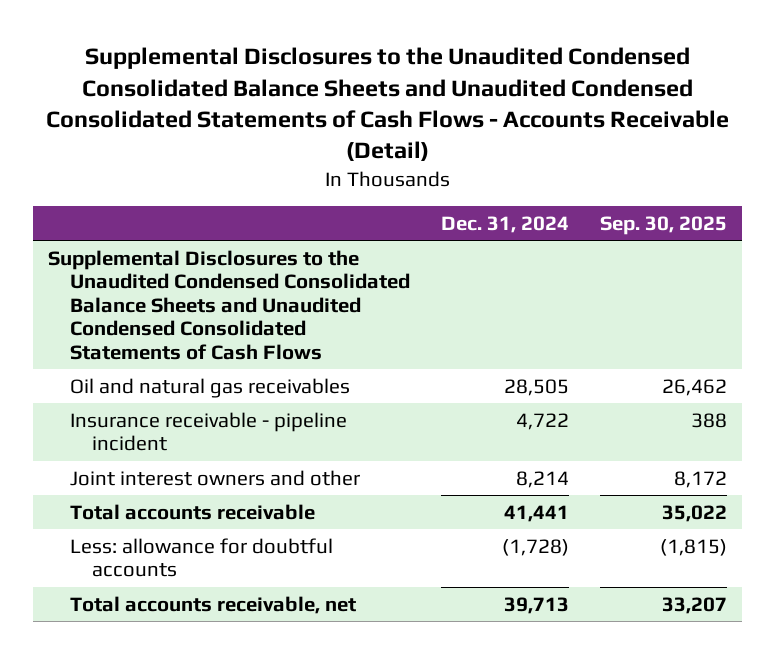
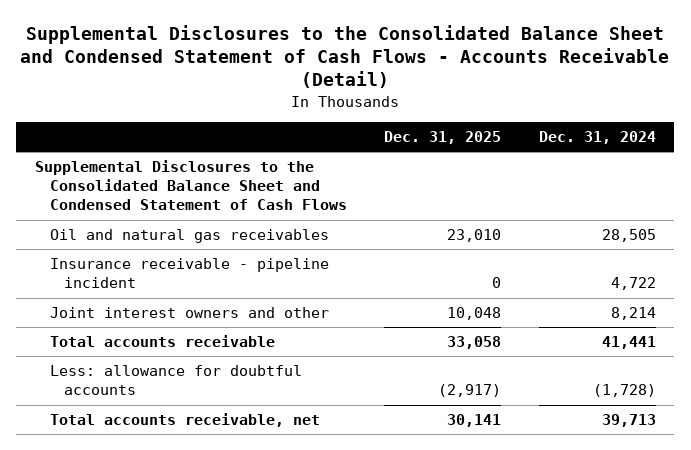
[45,47,729,162] Supplemental Disclosures to the Unaudited Condensed Consolidated Balance Sheets and Unaudited Condensed Consolidated Statements of Cash Flows - Accounts Receivable (Detail) -> [20,24,670,89] Supplemental Disclosures to the Consolidated Balance Sheet and Condensed Statement of Cash Flows - Accounts Receivable (Detail)
[599,215,727,235] Sep. 30, 2025 -> none
none -> [384,131,502,145] Dec. 31, 2025
[48,249,410,360] Supplemental Disclosures to the Unaudited Condensed Consolidated Balance Sheets and Unaudited Condensed Consolidated Statements of Cash Flows -> [34,160,347,211] Supplemental Disclosures to the Consolidated Balance Sheet and Condensed Statement of Cash Flows

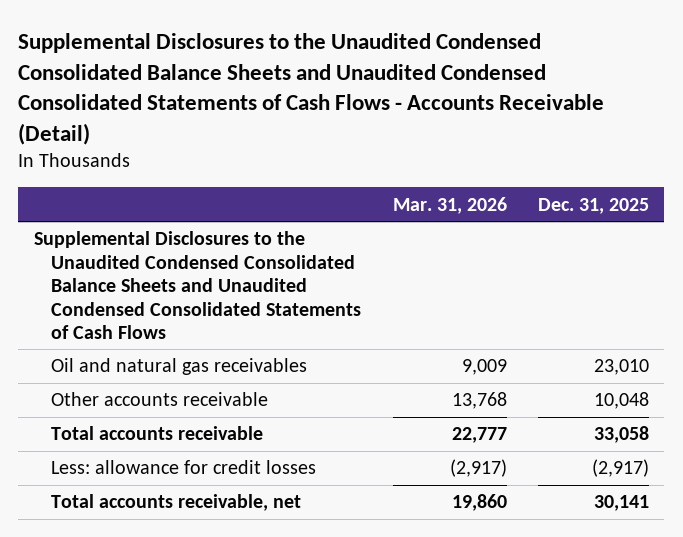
[20,24,670,89] Supplemental Disclosures to the Consolidated Balance Sheet and Condensed Statement of Cash Flows - Accounts Receivable (Detail) -> [18,33,605,145] Supplemental Disclosures to the Unaudited Condensed Consolidated Balance Sheets and Unaudited Condensed Consolidated Statements of Cash Flows - Accounts Receivable (Detail)
[538,131,656,145] Dec. 31, 2024 -> none
none -> [392,196,507,214] Mar. 31, 2026
[34,160,347,211] Supplemental Disclosures to the Consolidated Balance Sheet and Condensed Statement of Cash Flows -> [33,231,362,339] Supplemental Disclosures to the Unaudited Condensed Consolidated Balance Sheets and Unaudited Condensed Consolidated Statements of Cash Flows
[49,258,329,289] Insurance receivable - pipeline incident -> none
[49,307,329,319] Joint interest owners and other -> [51,392,269,407] Other accounts receivable
[49,365,302,396] Less: allowance for doubtful accounts -> [51,460,317,475] Less: allowance for credit losses

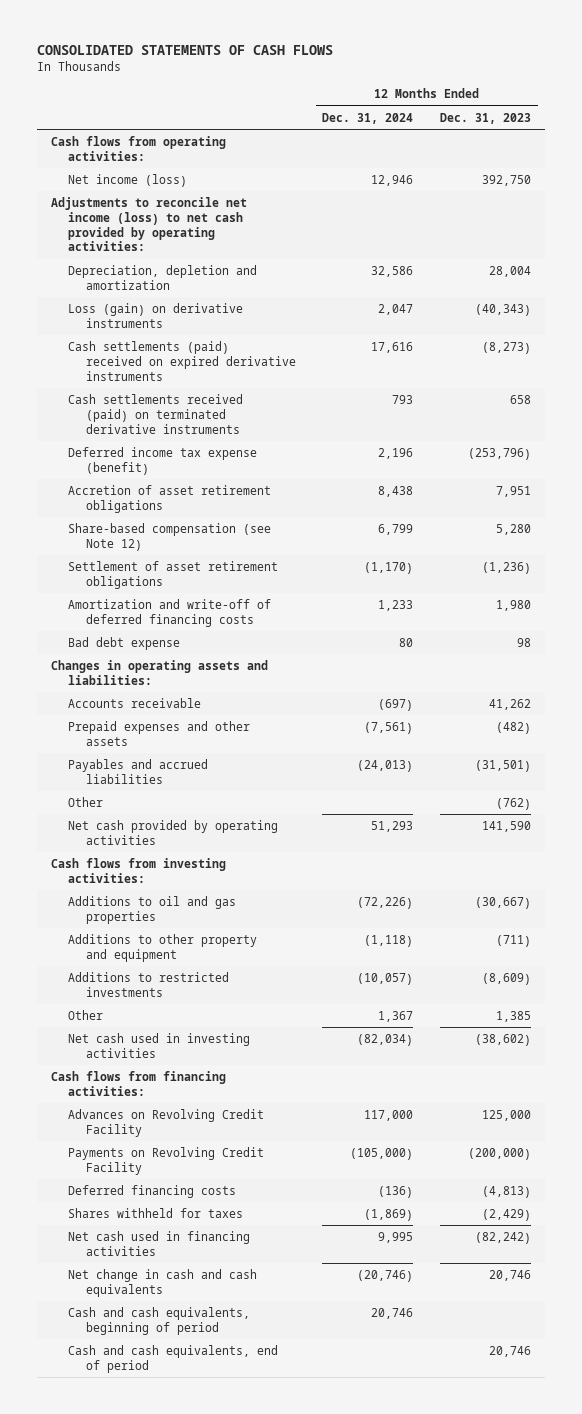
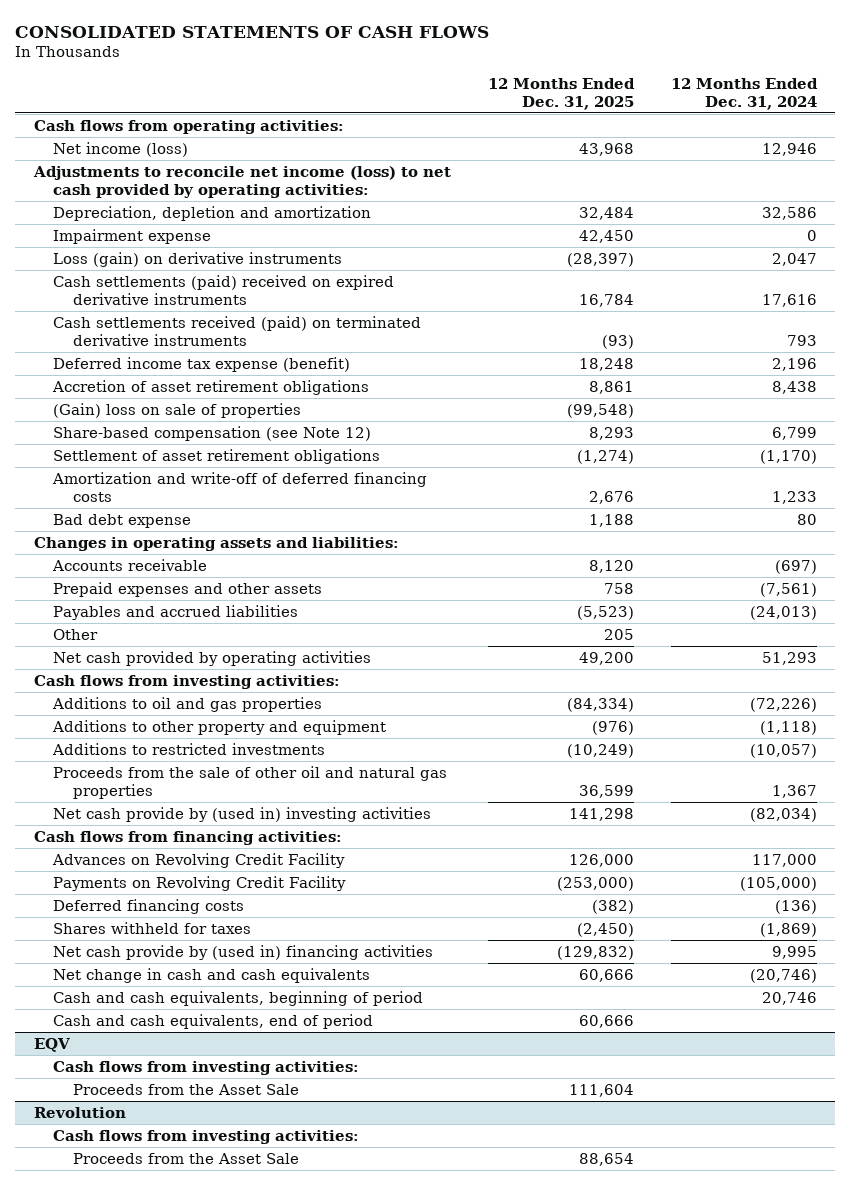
[440,112,532,124] Dec. 31, 2023 -> none
none -> [487,77,635,110] 12 Months Ended Dec. 31, 2025
none -> [53,228,212,244] Impairment expense
none -> [53,402,302,418] (Gain) loss on sale of properties
[68,1009,104,1020] Other -> [53,765,448,799] Proceeds from the sale of other oil and natural gas properties
[68,1032,251,1058] Net cash used in investing activities -> [53,806,432,822] Net cash provide by (used in) investing activities
[68,1230,251,1256] Net cash used in financing activities -> [53,944,434,960] Net cash provide by (used in) financing activities
none -> [33,1037,70,1052] EQV
none -> [53,1060,360,1075] Cash flows from investing activities:
none -> [72,1083,299,1095] Proceeds from the Asset Sale
none -> [33,1106,126,1118] Revolution
none -> [53,1129,360,1144] Cash flows from investing activities:
none -> [72,1152,299,1164] Proceeds from the Asset Sale

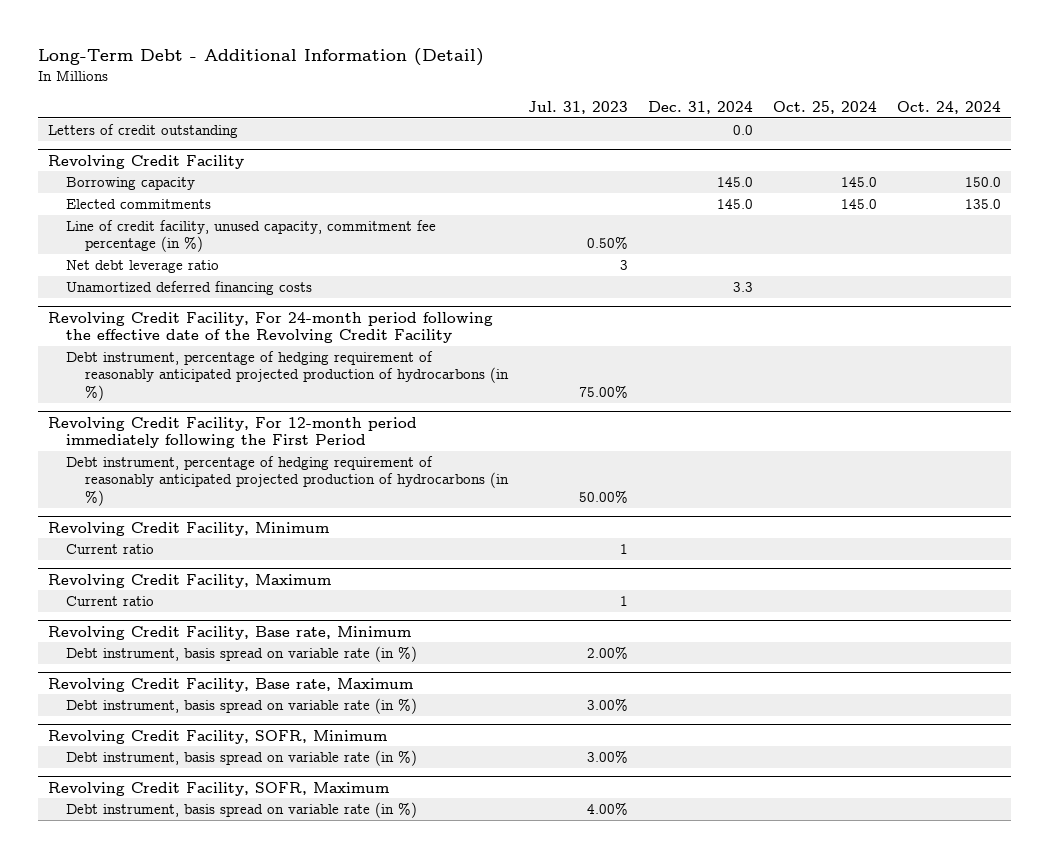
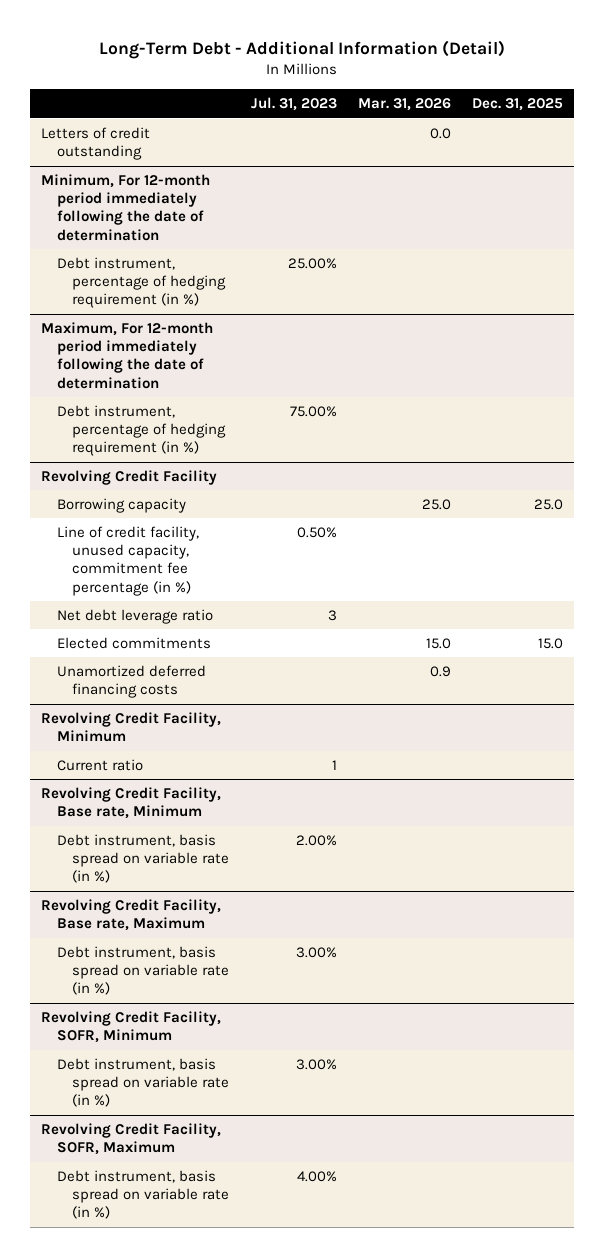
[647,101,753,115] Dec. 31, 2024 -> none
[772,101,877,115] Oct. 25, 2024 -> none
[896,101,1001,115] Oct. 24, 2024 -> none
none -> [357,98,451,112] Mar. 31, 2026
none -> [472,98,564,112] Dec. 31, 2025
none -> [40,174,210,241] Minimum, For 12-month period immediately following the date of determination
none -> [56,257,227,309] Debt instrument, percentage of hedging requirement (in %)
none -> [40,322,213,389] Maximum, For 12-month period immediately following the date of determination
none -> [56,405,227,457] Debt instrument, percentage of hedging requirement (in %)
[66,198,212,209] Elected commitments -> [56,637,211,650] Elected commitments
[47,311,493,344] Revolving Credit Facility, For 24-month period following the effective date of the Revolving Credit Facility -> none
[66,350,509,401] Debt instrument, percentage of hedging requirement of reasonably anticipated projected production of hydrocarbons (in %) -> none
[47,416,417,449] Revolving Credit Facility, For 12-month period immediately following the First Period -> none
[66,455,509,506] Debt instrument, percentage of hedging requirement of reasonably anticipated projected production of hydrocarbons (in %) -> none
[47,573,331,588] Revolving Credit Facility, Maximum -> none
[66,595,155,606] Current ratio -> none

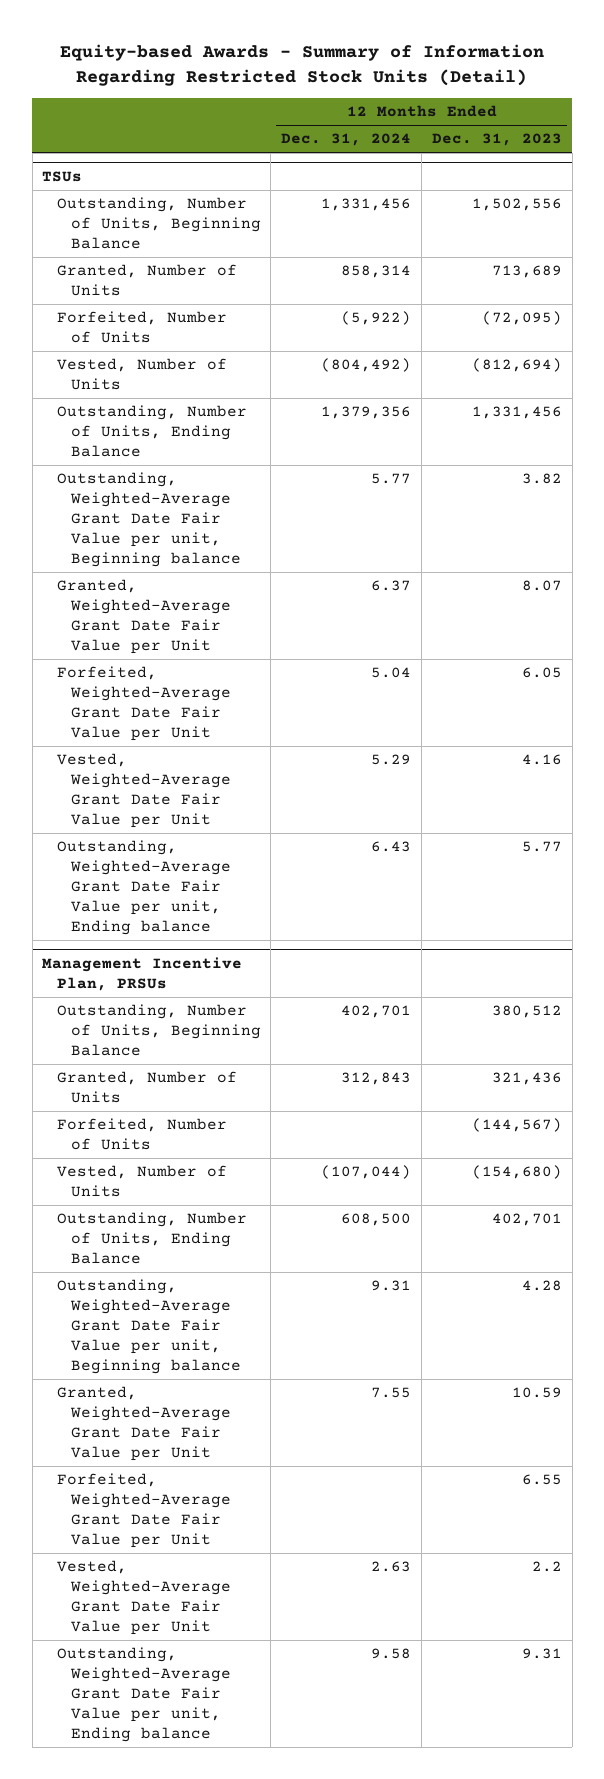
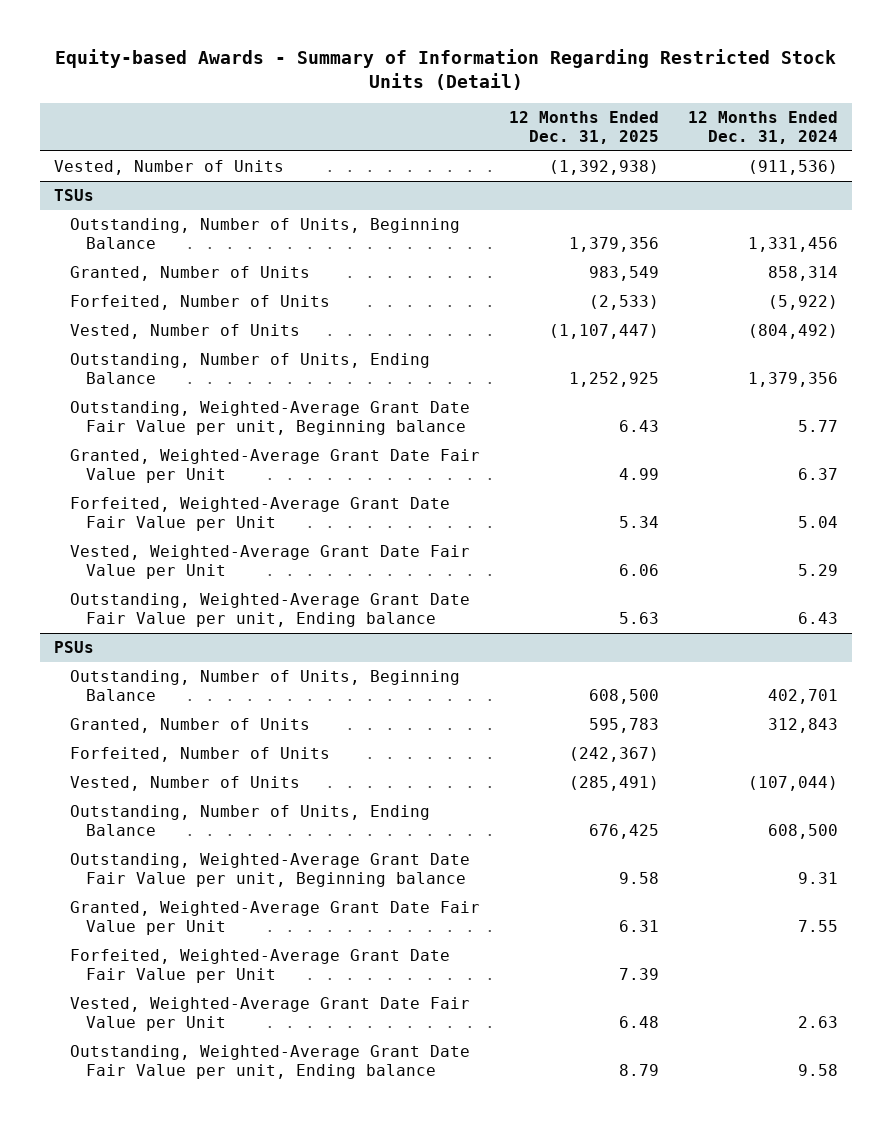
[432,133,563,147] Dec. 31, 2023 -> none
none -> [508,110,659,144] 12 Months Ended Dec. 31, 2025
none -> [54,160,285,176] Vested, Number of Units
[42,957,243,992] Management Incentive Plan, PRSUs -> none
none -> [54,641,95,654] PSUs

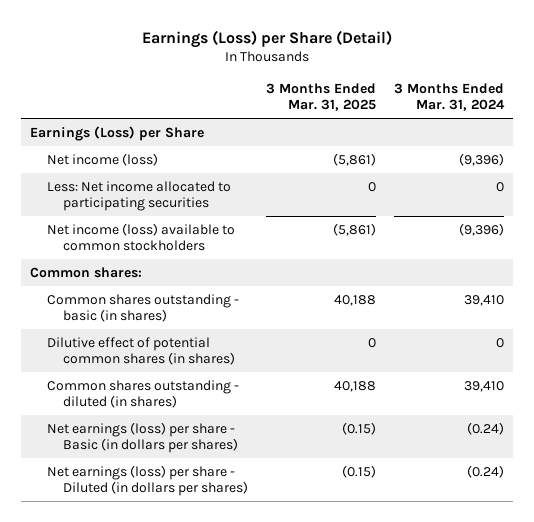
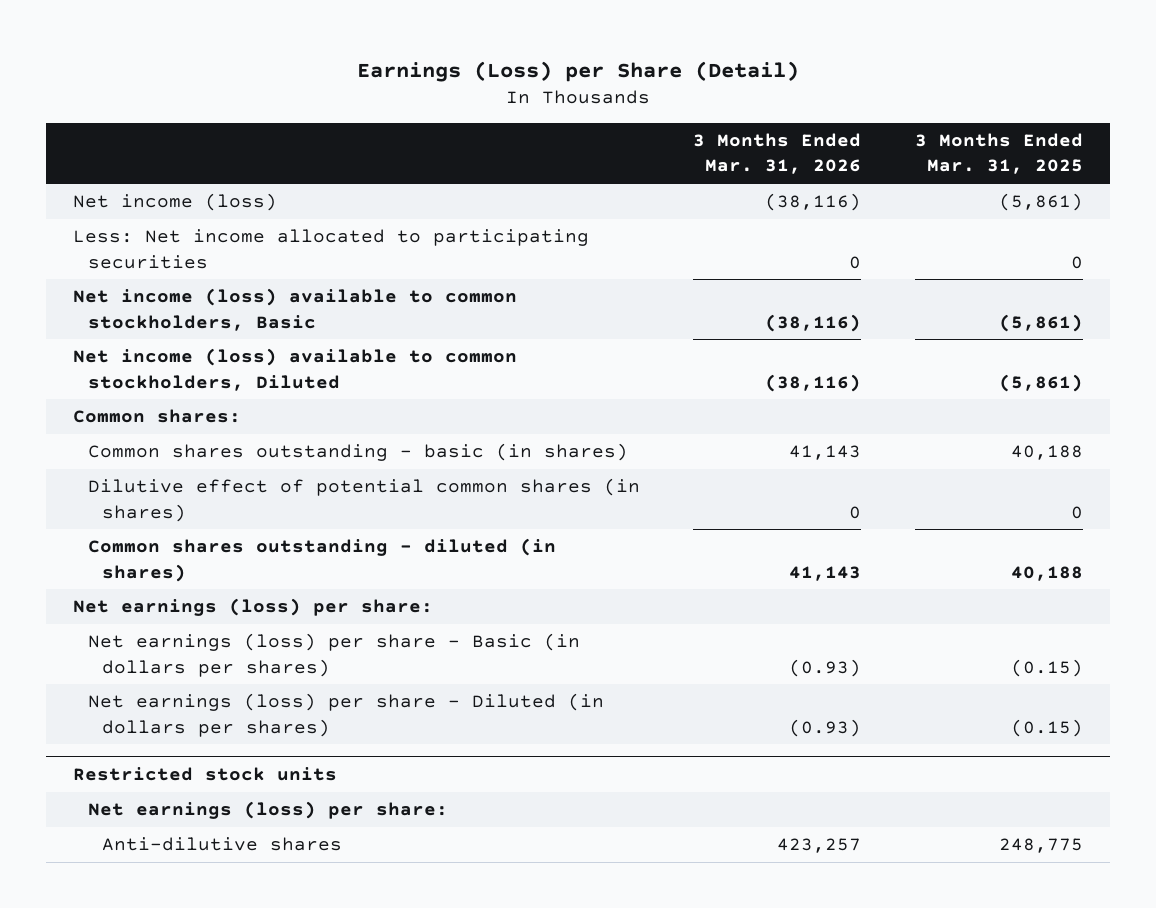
[394,82,506,112] 3 Months Ended Mar. 31, 2024 -> none
none -> [693,133,862,175] 3 Months Ended Mar. 31, 2026
[30,125,205,141] Earnings (Loss) per Share -> none
[46,222,235,252] Net income (loss) available to common stockholders -> [73,288,518,331] Net income (loss) available to common stockholders, Basic
none -> [73,348,518,391] Net income (loss) available to common stockholders, Diluted
none -> [73,598,434,617] Net earnings (loss) per share:
none -> [73,767,338,782] Restricted stock units
none -> [87,801,448,820] Net earnings (loss) per share:
none -> [101,837,342,852] Anti-dilutive shares

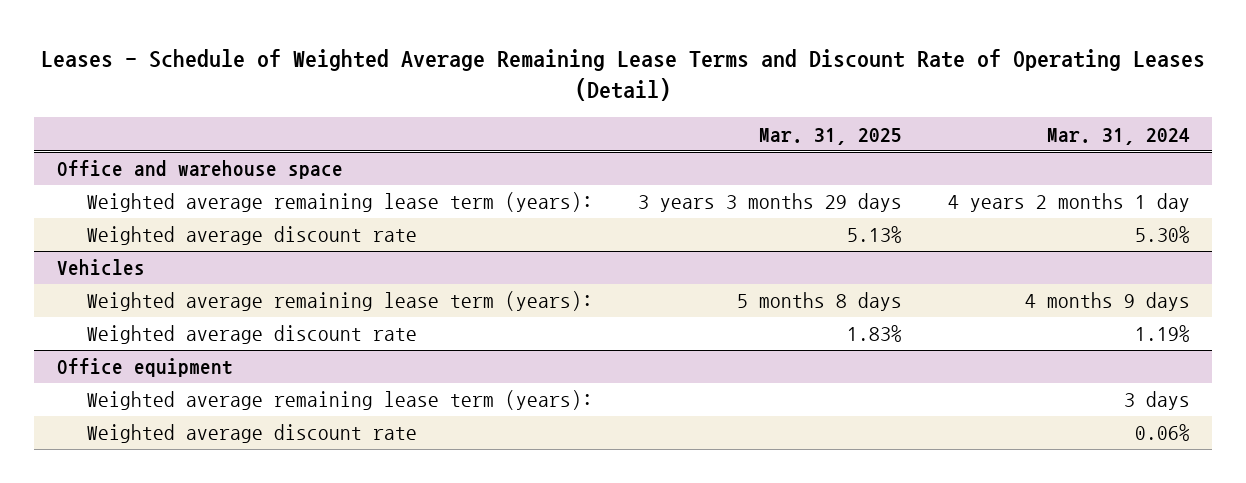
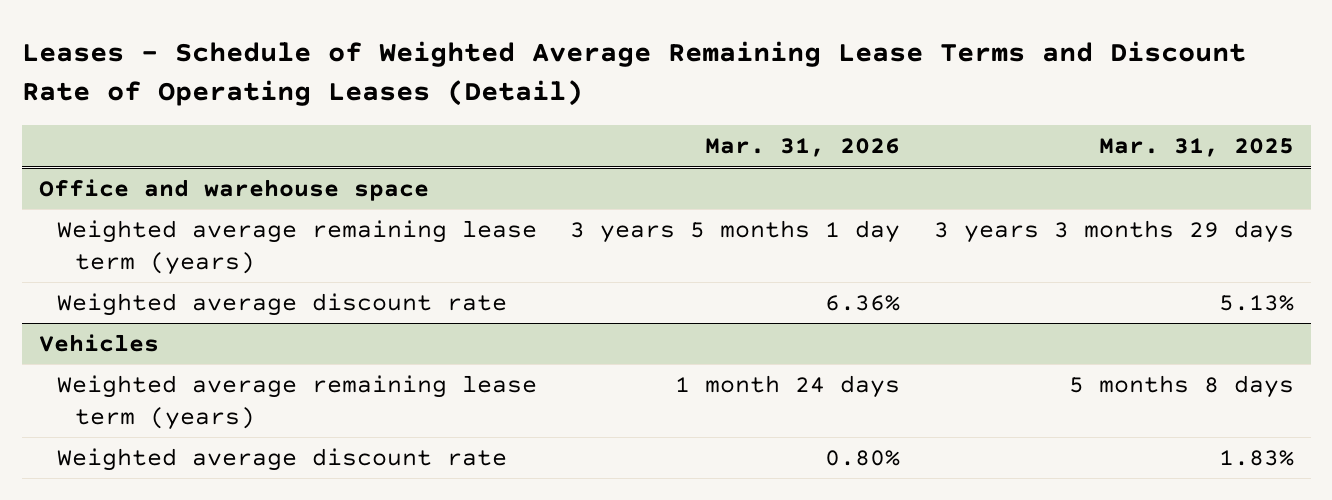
[1046,127,1190,145] Mar. 31, 2024 -> none
none -> [705,138,901,158] Mar. 31, 2026
[86,192,593,213] Weighted average remaining lease term (years): -> [56,220,537,276] Weighted average remaining lease term (years)
[86,291,593,312] Weighted average remaining lease term (years): -> [56,375,537,431] Weighted average remaining lease term (years)
[56,358,233,378] Office equipment -> none
[86,390,593,411] Weighted average remaining lease term (years): -> none
[86,424,417,444] Weighted average discount rate -> none

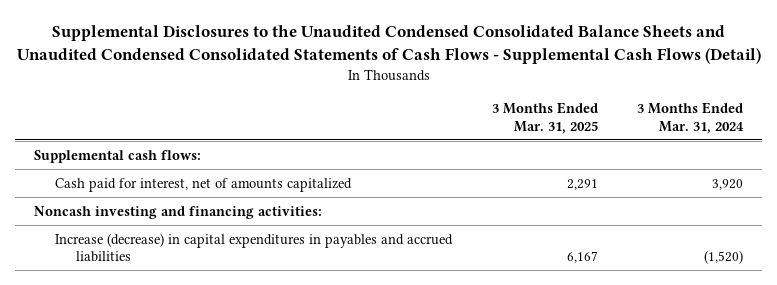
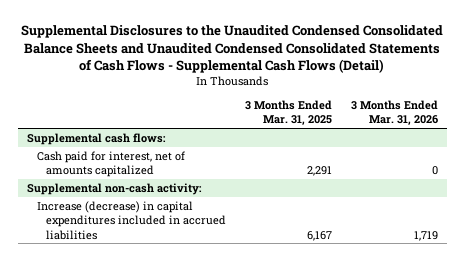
[636,101,744,134] 3 Months Ended Mar. 31, 2024 -> none
none -> [350,100,438,126] 3 Months Ended Mar. 31, 2026
[34,205,323,219] Noncash investing and financing activities: -> [27,182,203,195] Supplemental non-cash activity:
[55,232,454,263] Increase (decrease) in capital expenditures in payables and accrued liabilities -> [36,200,226,240] Increase (decrease) in capital expenditures included in accrued liabilities

